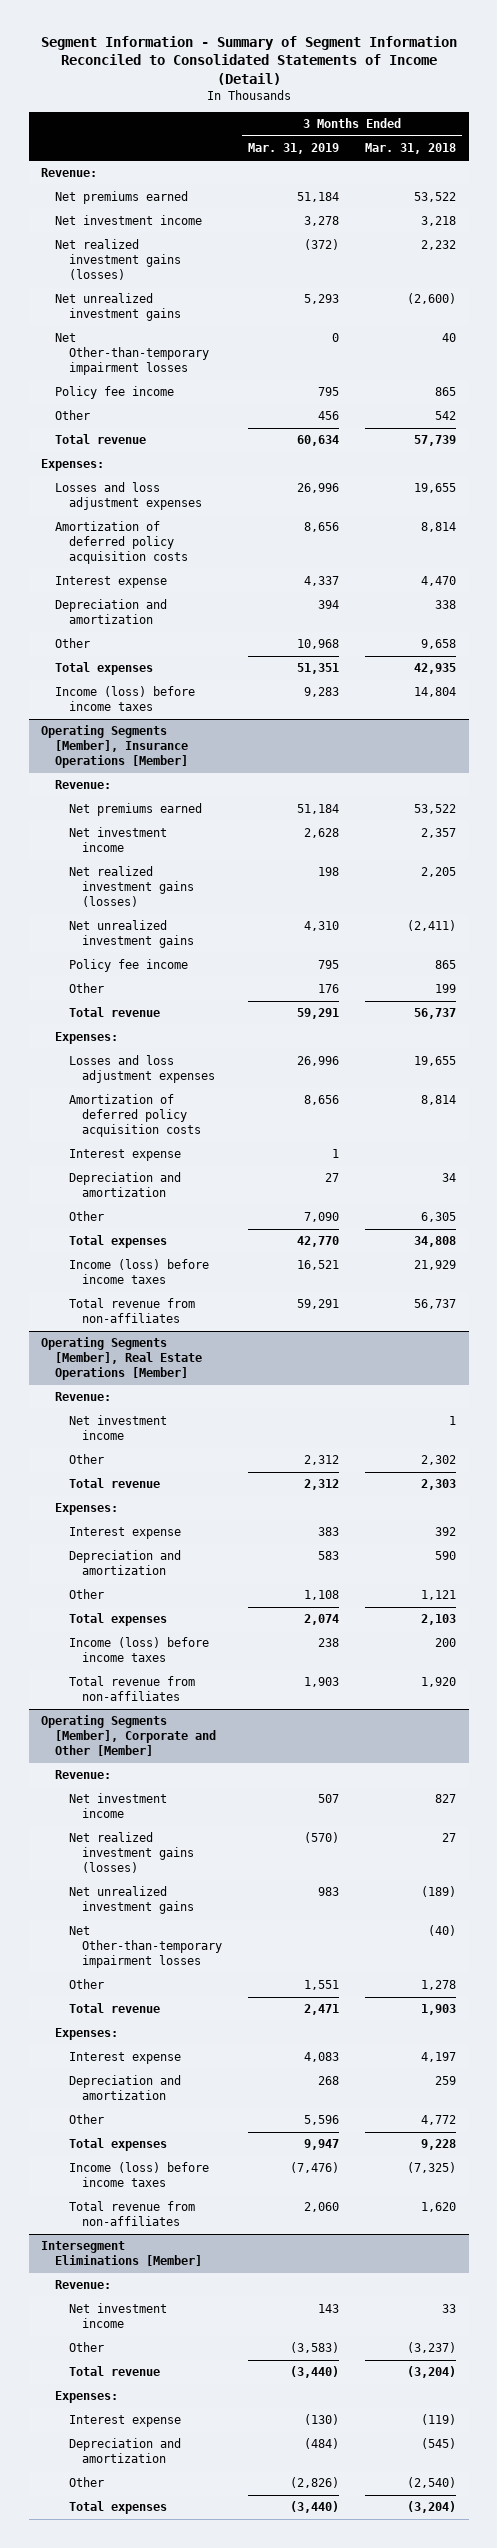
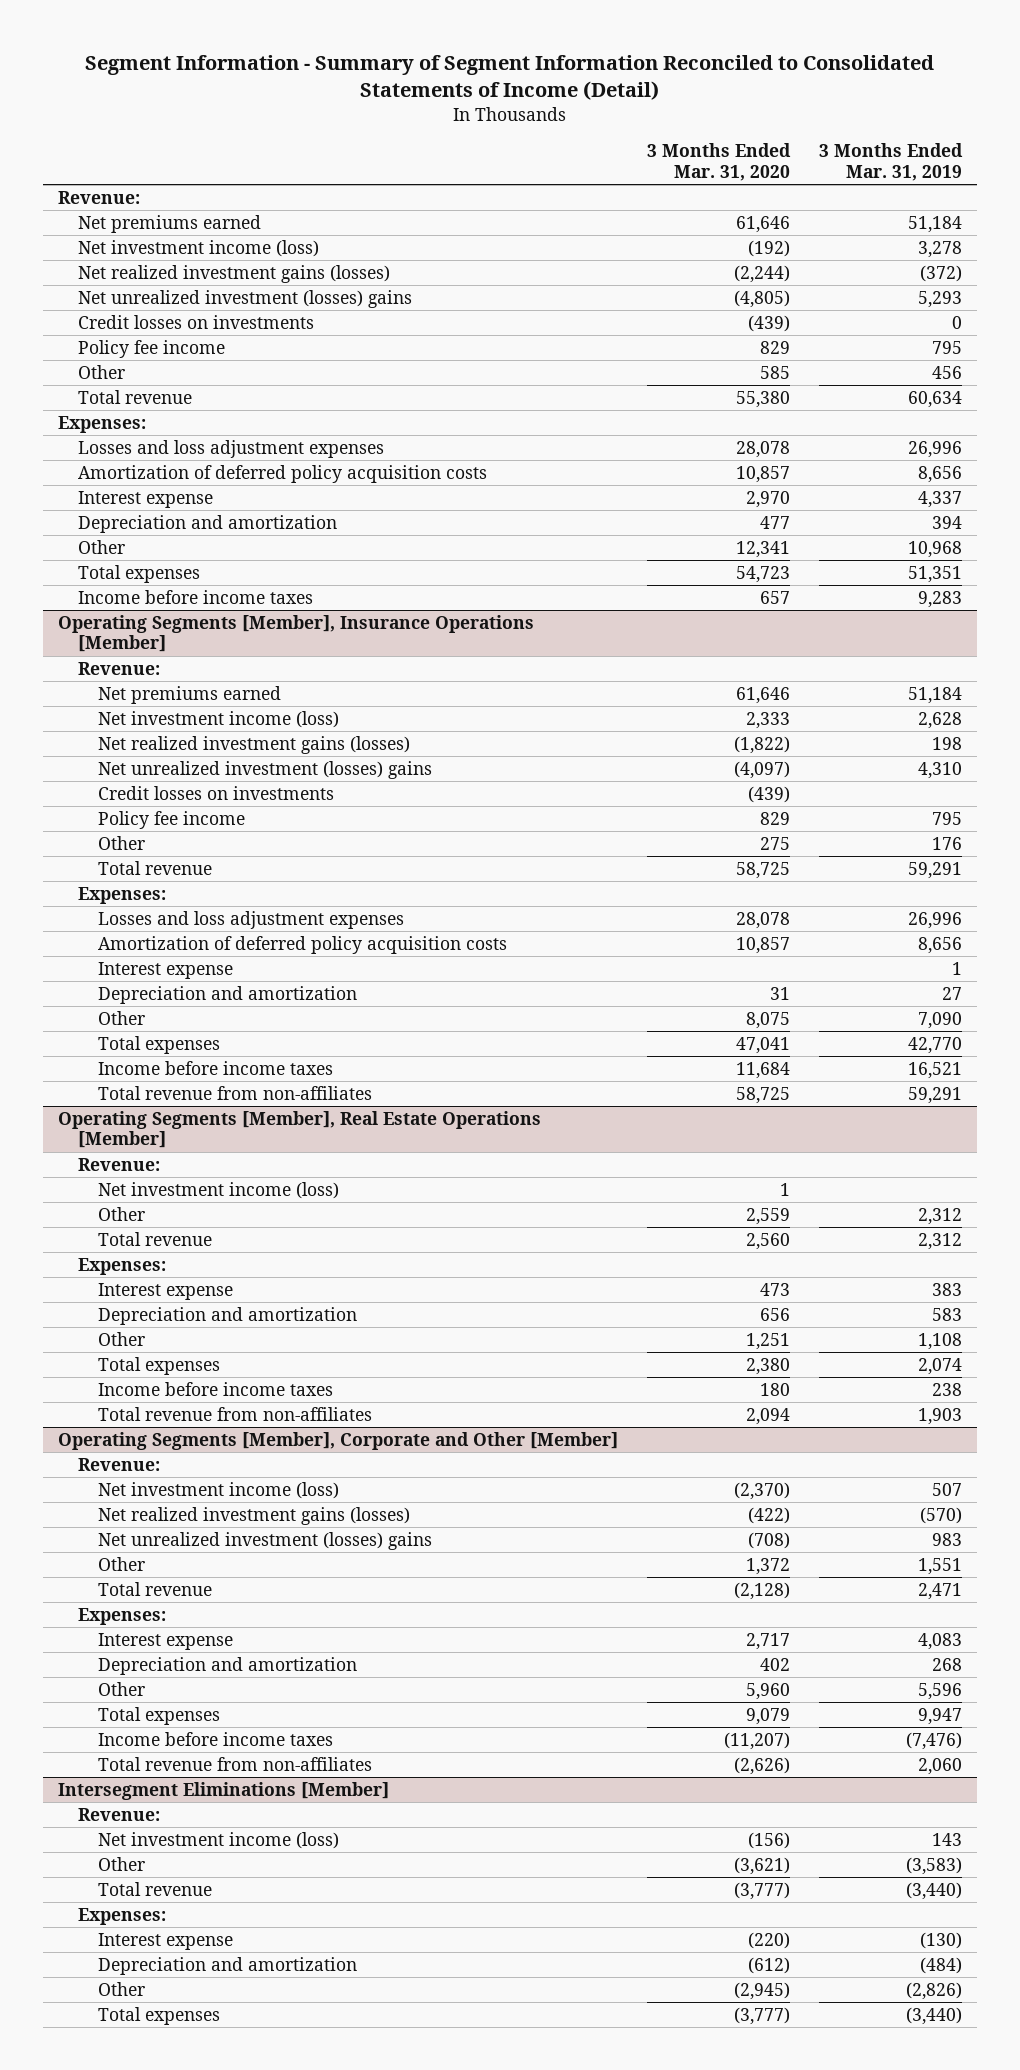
[364,143,456,155] Mar. 31, 2018 -> none
none -> [647,143,792,181] 3 Months Ended Mar. 31, 2020
[55,215,203,226] Net investment income -> [77,239,319,257] Net investment income (loss)
[55,333,209,375] Net Other-than-temporary impairment losses -> none
[55,293,181,322] Net unrealized investment gains -> [77,289,412,308] Net unrealized investment (losses) gains
none -> [77,314,314,329] Credit losses on investments
[55,686,196,712] Income (loss) before income taxes -> [77,589,313,604] Income before income taxes
[68,827,167,853] Net investment income -> [97,710,339,728] Net investment income (loss)
[68,920,195,949] Net unrealized investment gains -> [97,760,432,779] Net unrealized investment (losses) gains
none -> [97,785,334,800] Credit losses on investments
[68,1259,209,1285] Income (loss) before income taxes -> [97,1060,333,1075] Income before income taxes
[68,1415,167,1441] Net investment income -> [97,1181,339,1199] Net investment income (loss)
[68,1637,209,1663] Income (loss) before income taxes -> [97,1381,333,1396] Income before income taxes
[68,1793,167,1819] Net investment income -> [97,1481,339,1499] Net investment income (loss)
[68,1926,223,1968] Net Other-than-temporary impairment losses -> none
[68,1886,195,1915] Net unrealized investment gains -> [97,1531,432,1550] Net unrealized investment (losses) gains
[68,2162,209,2188] Income (loss) before income taxes -> [97,1731,333,1746] Income before income taxes
[68,2303,167,2329] Net investment income -> [97,1831,339,1849] Net investment income (loss)

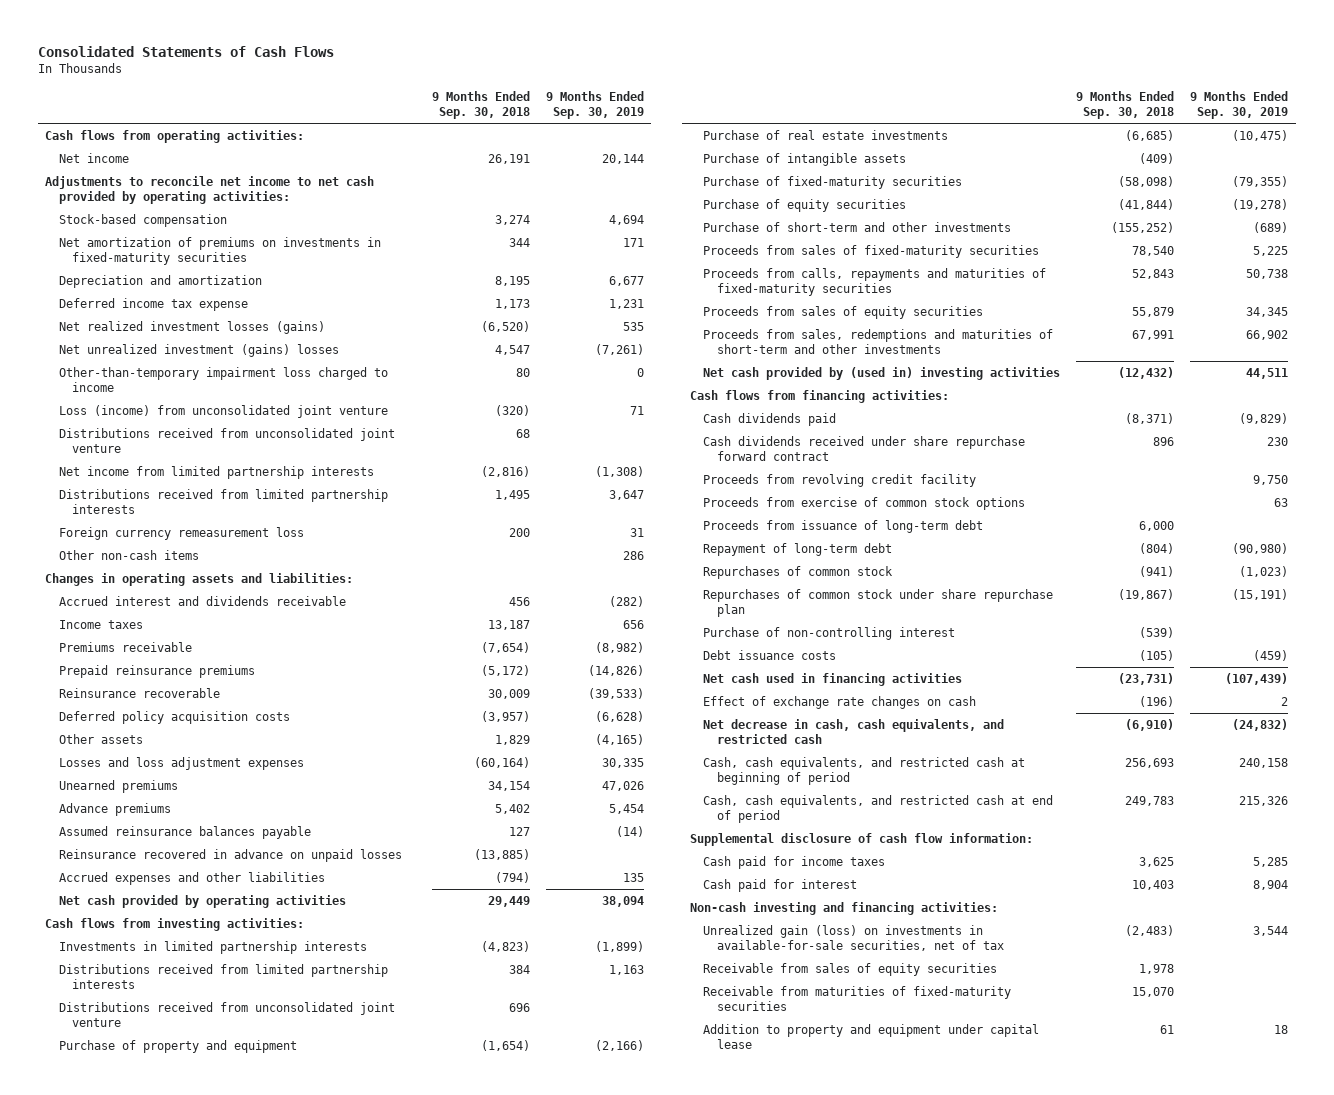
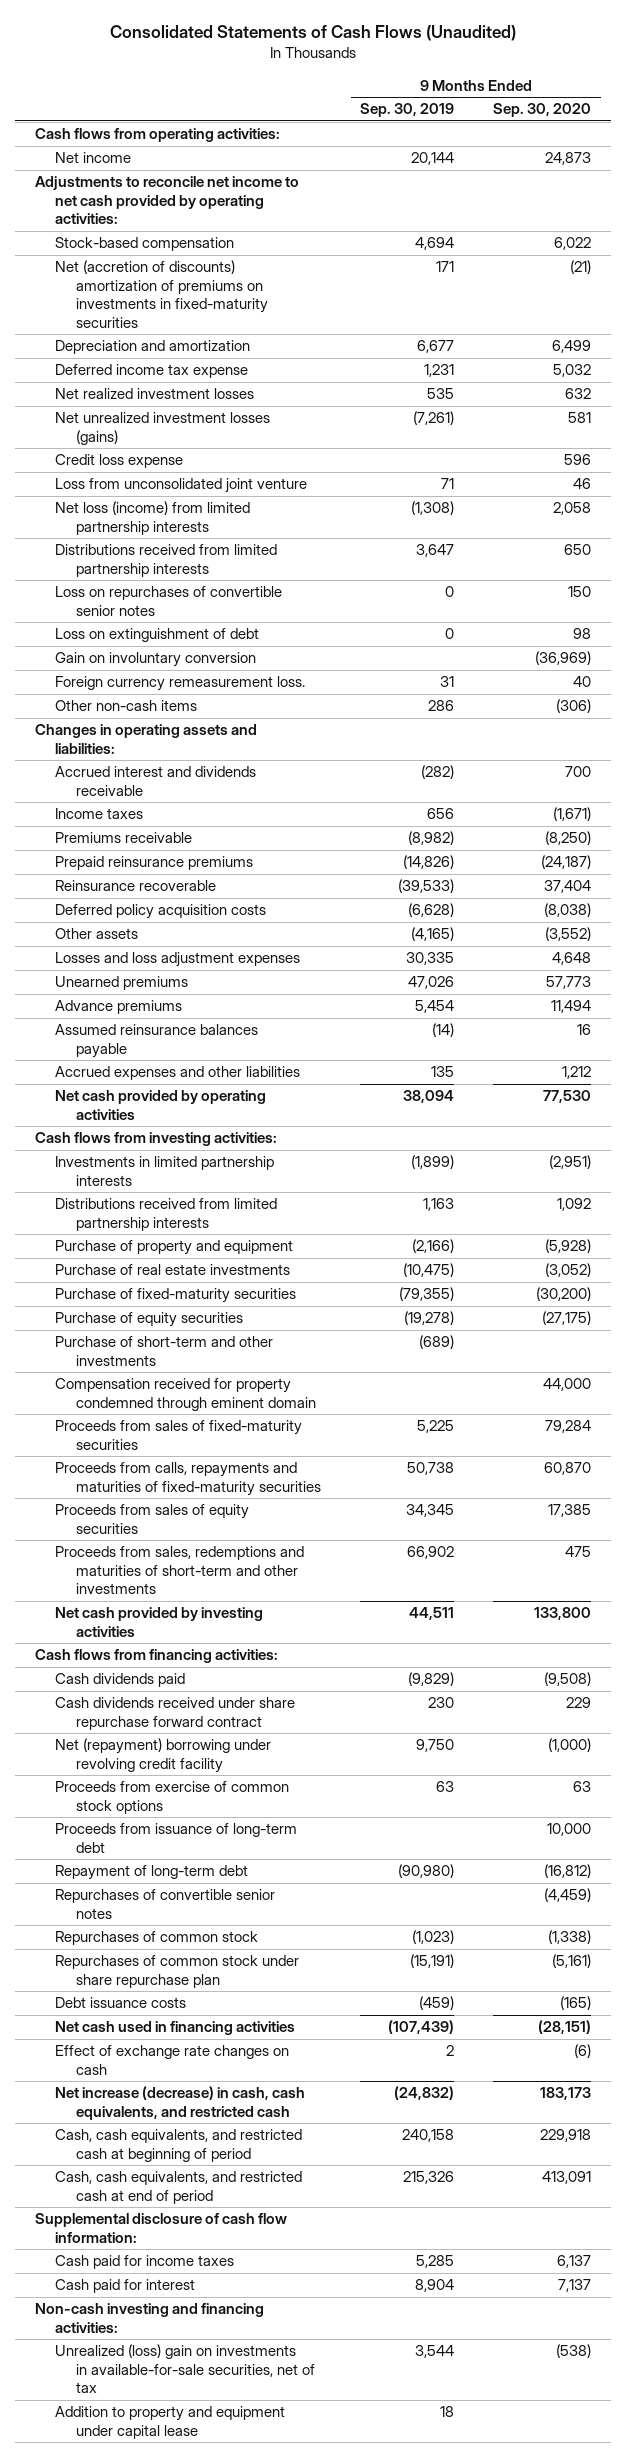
[37,45,334,57] Consolidated Statements of Cash Flows -> [109,25,516,42] Consolidated Statements of Cash Flows (Unaudited)
[431,91,530,119] 9 Months Ended Sep. 30, 2018 -> none
none -> [493,103,592,118] Sep. 30, 2020
[58,237,381,265] Net amortization of premiums on investments in fixed-maturity securities -> [55,260,269,328] Net (accretion of discounts) amortization of premiums on investments in fixed-maturity securities
[58,367,388,392] Other-than-temporary impairment loss charged to income -> none
[58,428,395,453] Distributions received from unconsolidated joint venture -> none
[58,321,325,335] Net realized investment losses (gains) -> [55,388,255,400] Net realized investment losses
[58,344,339,358] Net unrealized investment (gains) losses -> [55,412,271,445] Net unrealized investment losses (gains)
none -> [55,454,184,469] Credit loss expense
[58,405,388,419] Loss (income) from unconsolidated joint venture -> [55,478,308,494] Loss from unconsolidated joint venture
[58,466,374,480] Net income from limited partnership interests -> [55,501,251,535] Net loss (income) from limited partnership interests
none -> [55,586,283,616] Loss on repurchases of convertible senior notes
none -> [55,628,260,643] Loss on extinguishment of debt
none -> [55,652,257,668] Gain on involuntary conversion
[58,527,304,541] Foreign currency remeasurement loss -> [55,676,306,692] Foreign currency remeasurement loss.
[58,849,402,863] Reinsurance recovered in advance on unpaid losses -> none
[58,1002,395,1027] Distributions received from unconsolidated joint venture -> none
[703,153,907,167] Purchase of intangible assets -> none
none -> [55,1378,317,1411] Compensation received for property condemned through eminent domain
[703,367,1061,381] Net cash provided by (used in) investing activities -> [55,1607,264,1637] Net cash provided by investing activities
[703,474,977,488] Proceeds from revolving credit facility -> [55,1738,272,1773] Net (repayment) borrowing under revolving credit facility
none -> [55,1889,276,1919] Repurchases of convertible senior notes
[703,627,956,641] Purchase of non-controlling interest -> none
[703,719,1005,744] Net decrease in cash, cash equivalents, and restricted cash -> [55,2086,306,2120] Net increase (decrease) in cash, cash equivalents, and restricted cash
[703,963,998,977] Receivable from sales of equity securities -> none
[703,986,1012,1011] Receivable from maturities of fixed-maturity securities -> none
[703,925,1004,951] Unrealized gain (loss) on investments in available-for-sale securities, net of tax -> [55,2344,316,2394] Unrealized (loss) gain on investments in available-for-sale securities, net of tax

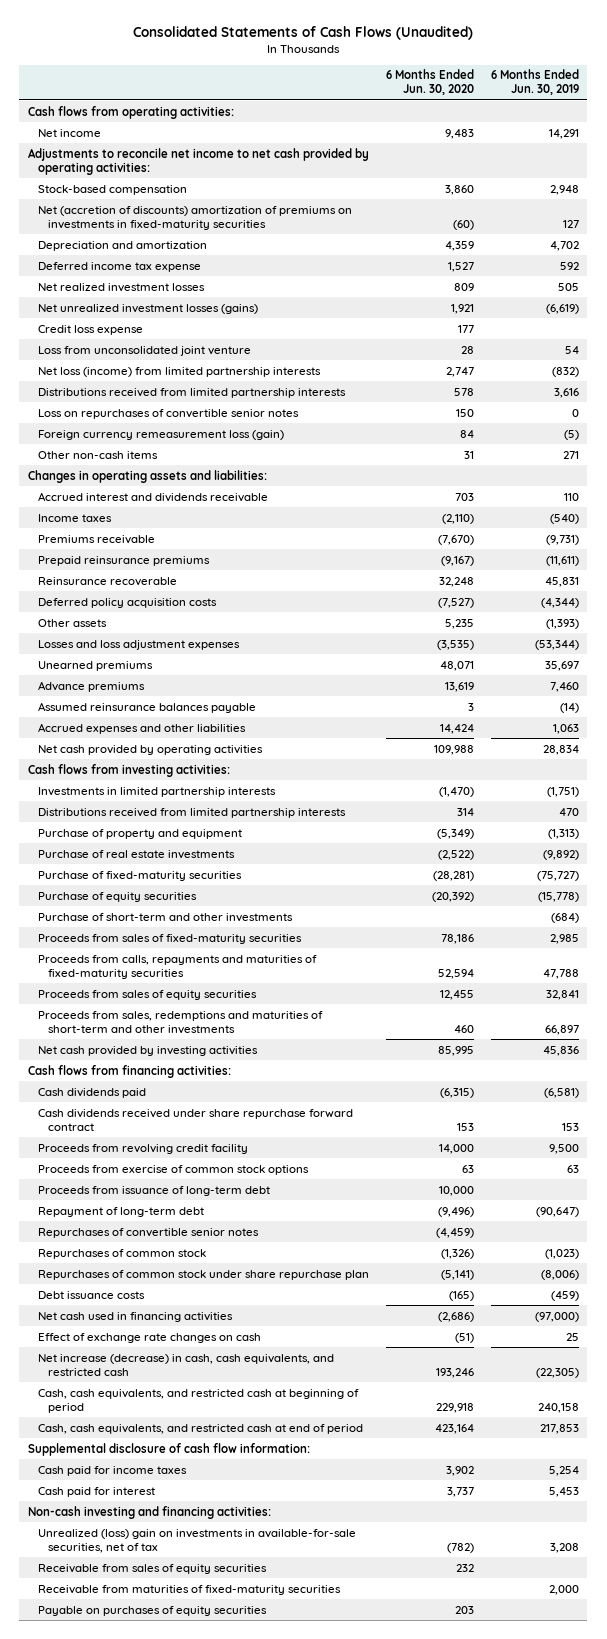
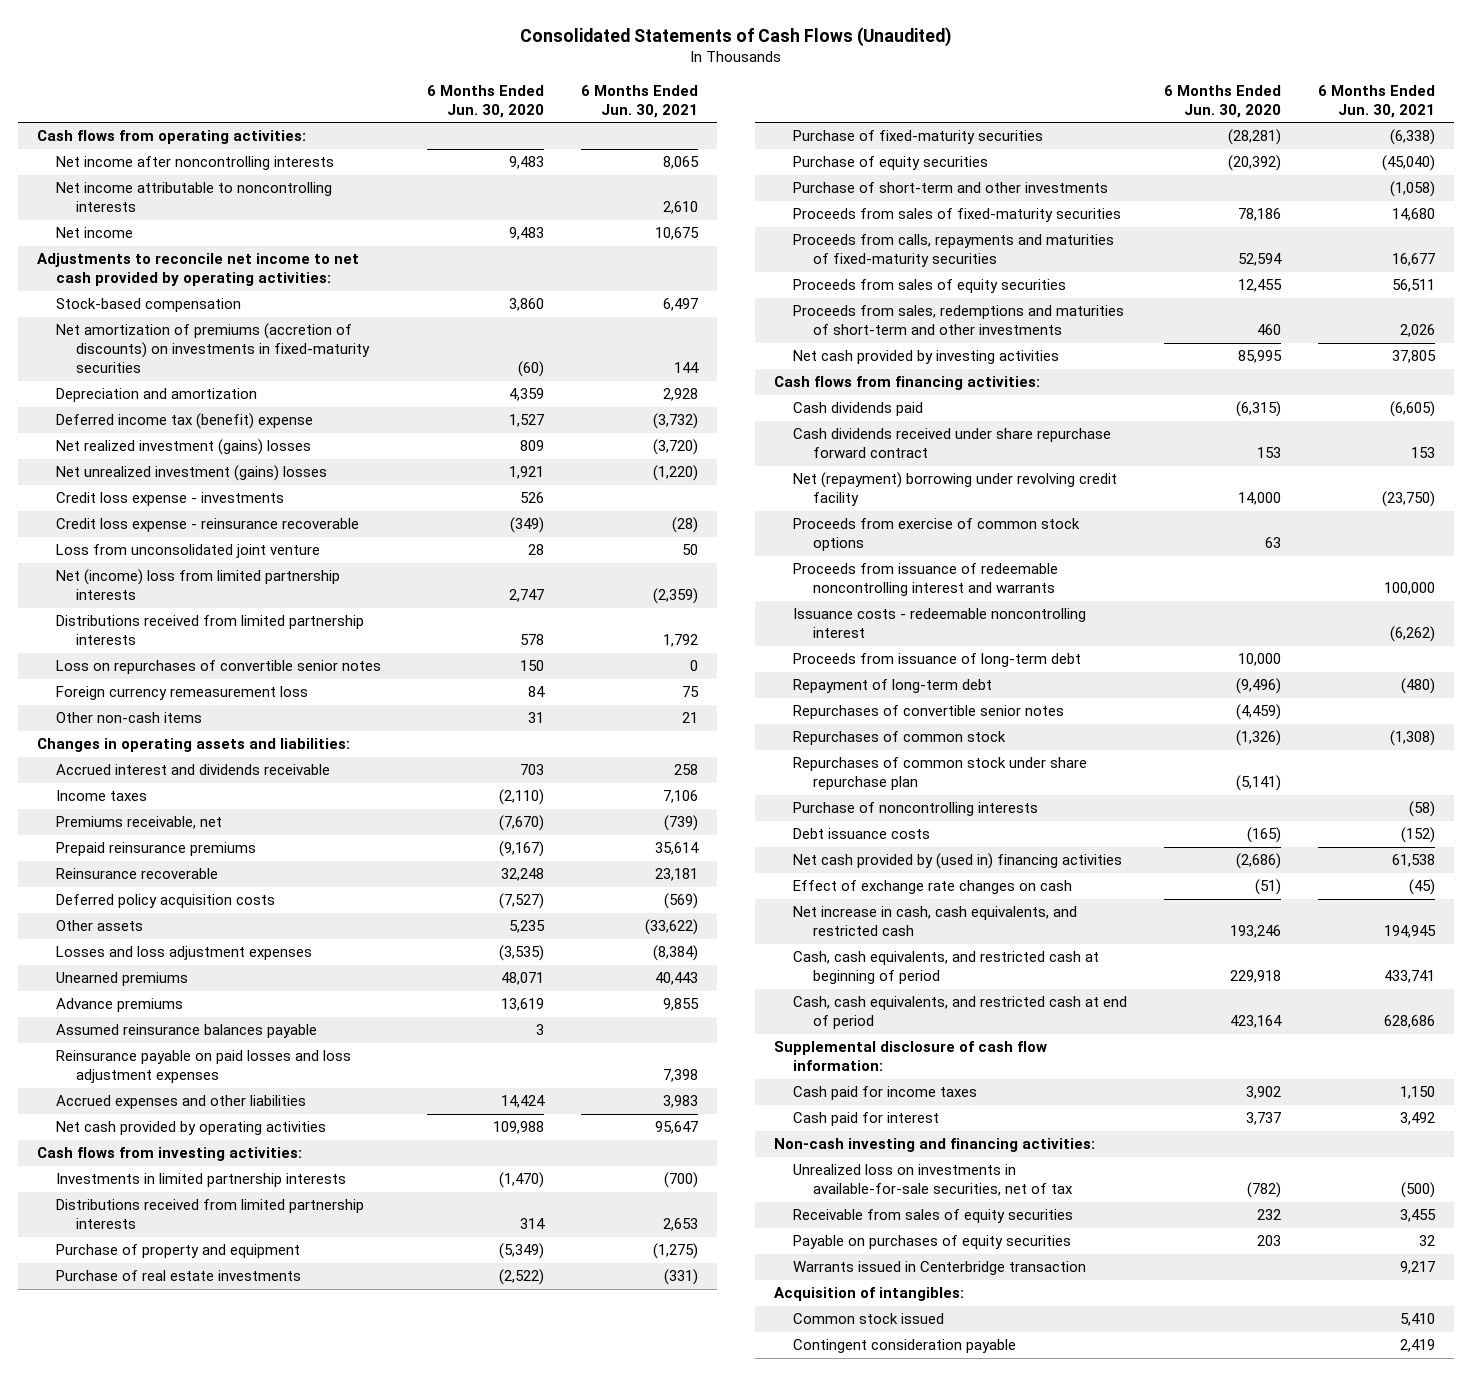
[490,69,579,96] 6 Months Ended Jun. 30, 2019 -> none
none -> [581,84,699,118] 6 Months Ended Jun. 30, 2021
none -> [56,156,335,171] Net income after noncontrolling interests
none -> [56,182,333,213] Net income attributable to noncontrolling interests
[37,205,352,230] Net (accretion of discounts) amortization of premiums on investments in fixed-maturity securities -> [56,323,370,374] Net amortization of premiums (accretion of discounts) on investments in fixed-maturity securities
[37,261,201,272] Deferred income tax expense -> [56,413,314,430] Deferred income tax (benefit) expense
[37,282,205,292] Net realized investment losses -> [56,439,312,456] Net realized investment (gains) losses
[37,303,258,314] Net unrealized investment losses (gains) -> [56,465,328,482] Net unrealized investment (gains) losses
[37,324,143,335] Credit loss expense -> [56,492,285,507] Credit loss expense - investments
[457,324,474,333] 177 -> [520,492,545,504] 526
none -> [56,518,360,533] Credit loss expense - reinsurance recoverable
[37,366,321,377] Net loss (income) from limited partnership interests -> [56,569,341,601] Net (income) loss from limited partnership interests
[37,429,284,440] Foreign currency remeasurement loss (gain) -> [56,686,309,701] Foreign currency remeasurement loss
[37,534,155,544] Premiums receivable -> [56,816,223,830] Premiums receivable, net
none -> [56,1050,352,1084] Reinsurance payable on paid losses and loss adjustment expenses
[37,1143,248,1154] Proceeds from revolving credit facility -> none
none -> [793,472,1118,507] Net (repayment) borrowing under revolving credit facility
none -> [793,563,1059,597] Proceeds from issuance of redeemable noncontrolling interest and warrants
none -> [793,608,1087,639] Issuance costs - redeemable noncontrolling interest
none -> [793,802,1039,817] Purchase of noncontrolling interests
[37,1311,233,1322] Net cash used in financing activities -> [793,853,1123,870] Net cash provided by (used in) financing activities
[37,1353,334,1376] Net increase (decrease) in cash, cash equivalents, and restricted cash -> [793,906,1078,937] Net increase in cash, cash equivalents, and restricted cash
[37,1528,356,1553] Unrealized (loss) gain on investments in available-for-sale securities, net of tax -> [793,1164,1073,1197] Unrealized loss on investments in available-for-sale securities, net of tax
[37,1584,341,1595] Receivable from maturities of fixed-maturity securities -> none
none -> [793,1261,1087,1276] Warrants issued in Centerbridge transaction
none -> [773,1287,964,1302] Acquisition of intangibles:
none -> [793,1313,945,1325] Common stock issued
none -> [793,1339,1017,1354] Contingent consideration payable

